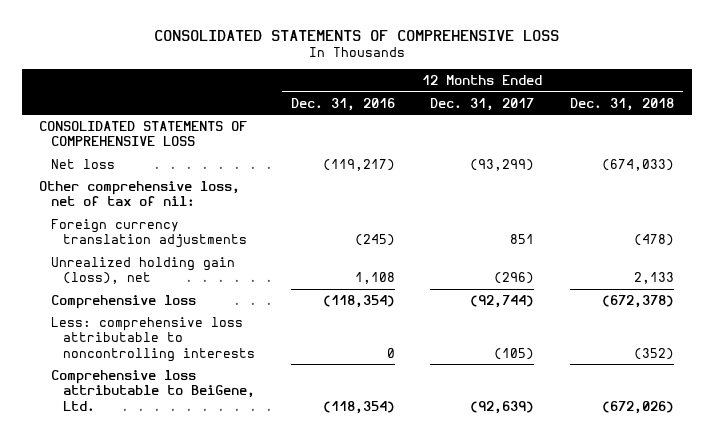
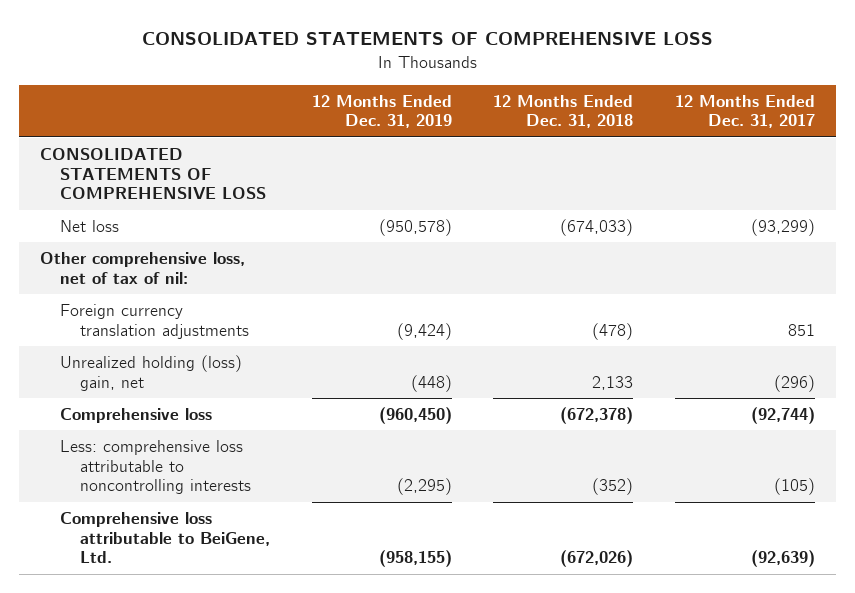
[290,97,395,111] Dec. 31, 2016 -> none
none -> [311,94,452,129] 12 Months Ended Dec. 31, 2019
[51,256,236,285] Unrealized holding gain (loss), net -> [60,354,243,391] Unrealized holding (loss) gain, net

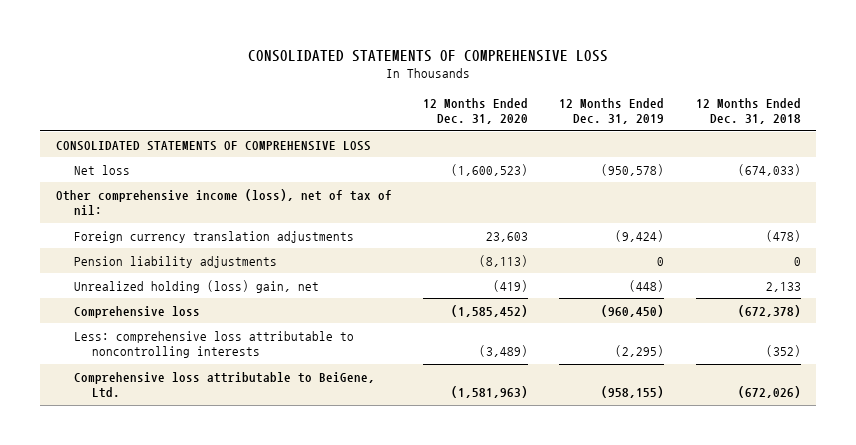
[674,94,815,129] 12 Months Ended Dec. 31, 2017 -> none
none -> [422,97,528,125] 12 Months Ended Dec. 31, 2020
[40,251,246,284] Other comprehensive loss, net of tax of nil: -> [55,188,392,216] Other comprehensive income (loss), net of tax of nil:
none -> [73,255,277,268] Pension liability adjustments

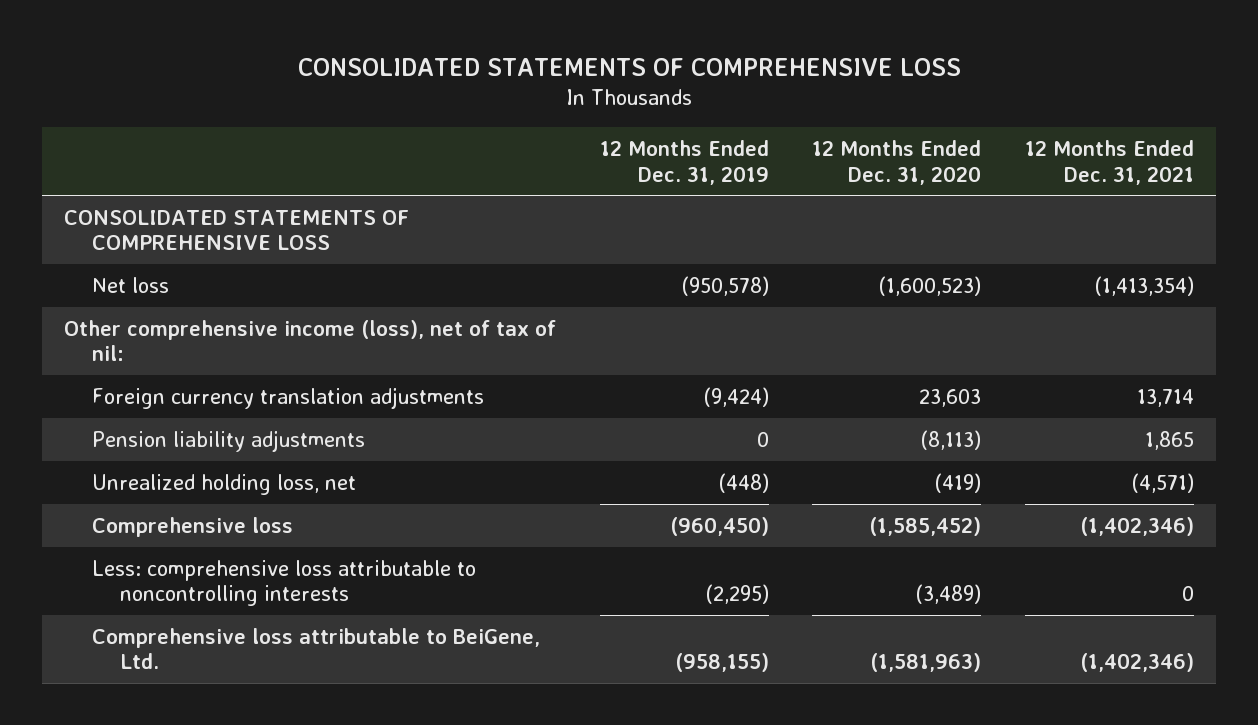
[695,97,801,125] 12 Months Ended Dec. 31, 2018 -> none
none -> [1024,139,1194,185] 12 Months Ended Dec. 31, 2021
[73,279,319,293] Unrealized holding (loss) gain, net -> [91,473,356,495] Unrealized holding loss, net

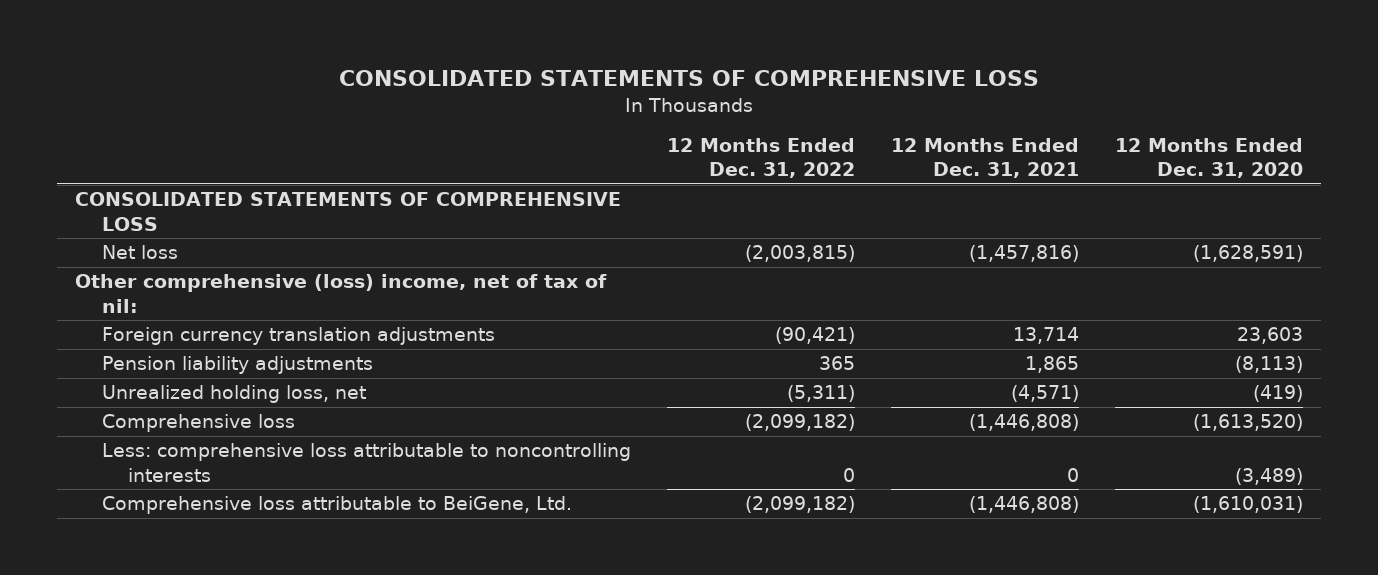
[599,139,769,185] 12 Months Ended Dec. 31, 2019 -> none
none -> [666,138,855,179] 12 Months Ended Dec. 31, 2022
[878,275,982,296] (1,600,523) -> [1193,245,1304,263] (1,628,591)
[1093,275,1194,296] (1,413,354) -> [969,245,1080,263] (1,457,816)
[63,319,556,362] Other comprehensive income (loss), net of tax of nil: -> [74,274,607,313] Other comprehensive (loss) income, net of tax of nil:
[869,516,982,536] (1,585,452) -> [1193,414,1304,432] (1,613,520)
[1079,516,1194,536] (1,402,346) -> [969,414,1080,432] (1,446,808)
[870,653,982,673] (1,581,963) -> [1193,496,1304,514] (1,610,031)
[1079,653,1194,673] (1,402,346) -> [969,496,1080,514] (1,446,808)

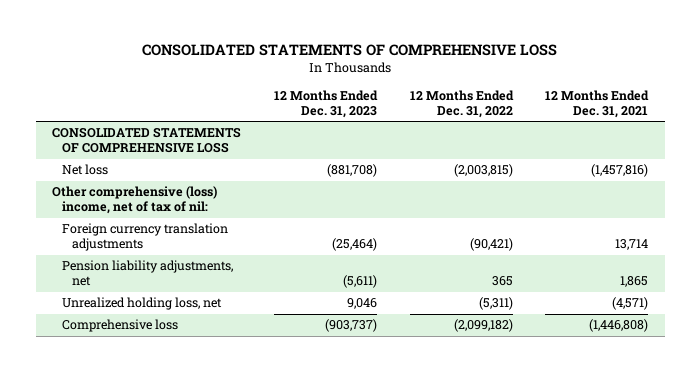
[1115,138,1304,179] 12 Months Ended Dec. 31, 2020 -> none
none -> [273,90,378,119] 12 Months Ended Dec. 31, 2023
[101,356,373,375] Pension liability adjustments -> [62,260,234,287] Pension liability adjustments, net
[101,443,631,482] Less: comprehensive loss attributable to noncontrolling interests -> none
[101,496,572,515] Comprehensive loss attributable to BeiGene, Ltd. -> none

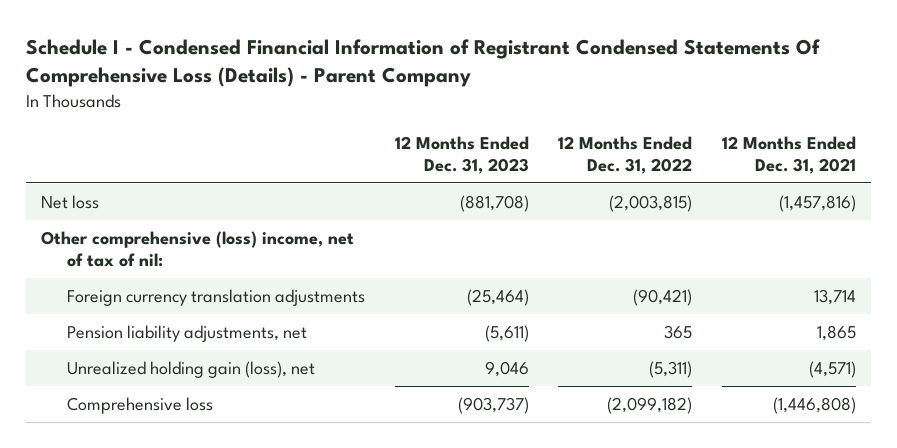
[142,44,558,57] CONSOLIDATED STATEMENTS OF COMPREHENSIVE LOSS -> [25,39,820,88] Schedule I - Condensed Financial Information of Registrant Condensed Statements Of Comprehensive Loss (Details) - Parent Company
[52,127,242,154] CONSOLIDATED STATEMENTS OF COMPREHENSIVE LOSS -> none
[62,297,223,311] Unrealized holding loss, net -> [67,360,316,378] Unrealized holding gain (loss), net

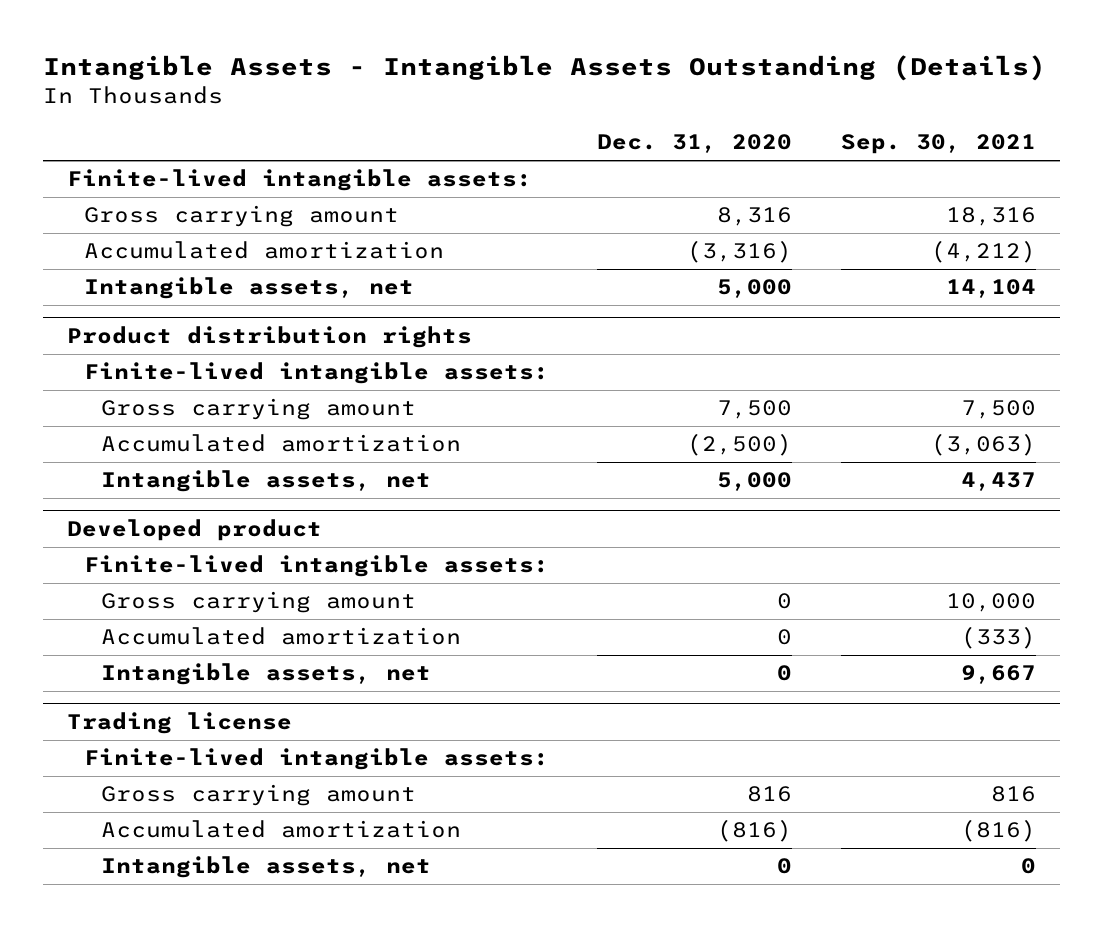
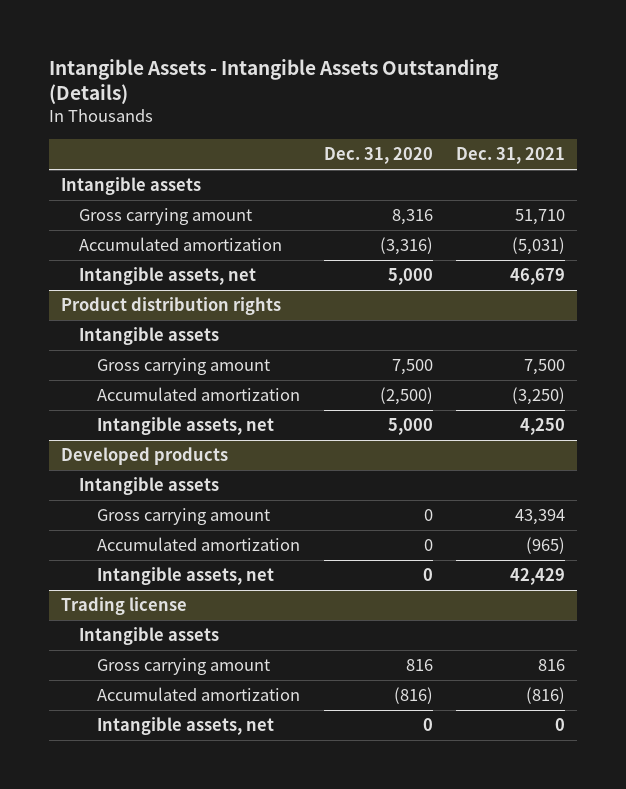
[840,134,1036,155] Sep. 30, 2021 -> none
none -> [456,147,566,165] Dec. 31, 2021
[66,169,532,192] Finite-lived intangible assets: -> [60,177,201,196] Intangible assets
[83,362,549,385] Finite-lived intangible assets: -> [78,327,219,346] Intangible assets
[66,518,322,541] Developed product -> [60,447,228,466] Developed products
[83,555,549,578] Finite-lived intangible assets: -> [78,477,219,496] Intangible assets
[83,748,549,771] Finite-lived intangible assets: -> [78,627,219,646] Intangible assets

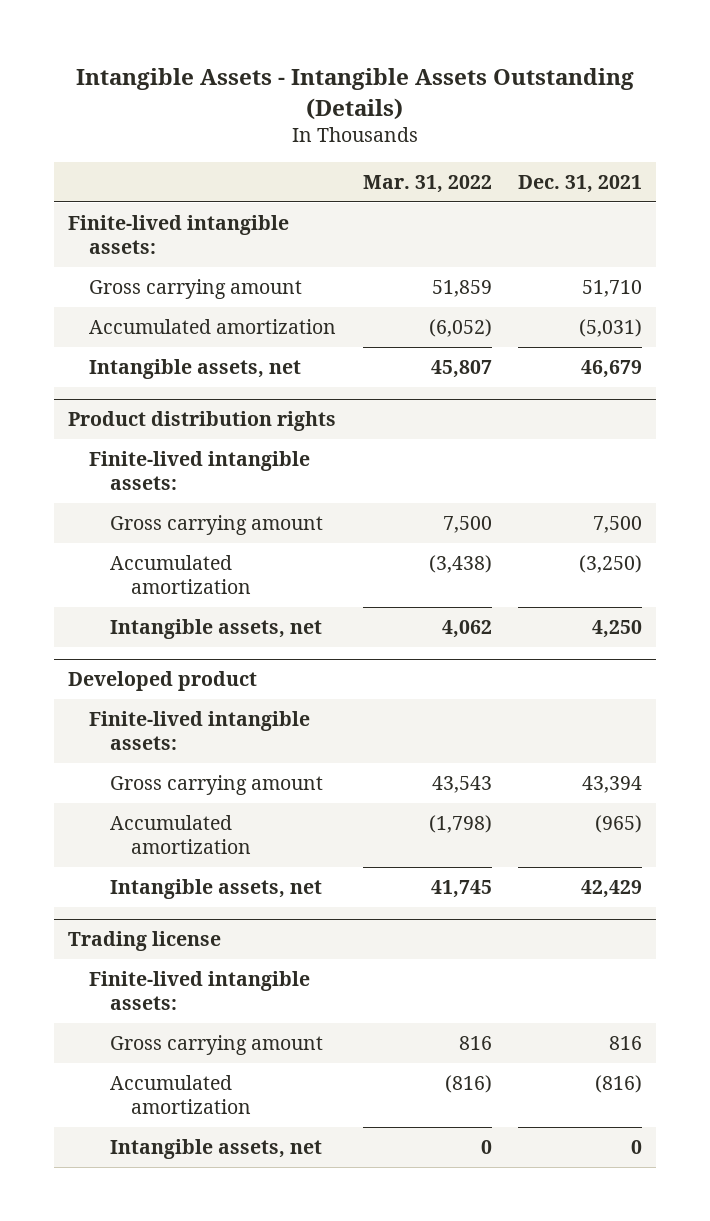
[323,147,433,165] Dec. 31, 2020 -> none
none -> [362,174,492,193] Mar. 31, 2022
[60,177,201,196] Intangible assets -> [67,214,289,255] Finite-lived intangible assets:
[78,327,219,346] Intangible assets -> [88,450,310,491] Finite-lived intangible assets:
[60,447,228,466] Developed products -> [67,671,257,692] Developed product
[78,477,219,496] Intangible assets -> [88,710,310,751] Finite-lived intangible assets:
[78,627,219,646] Intangible assets -> [88,970,310,1011] Finite-lived intangible assets:

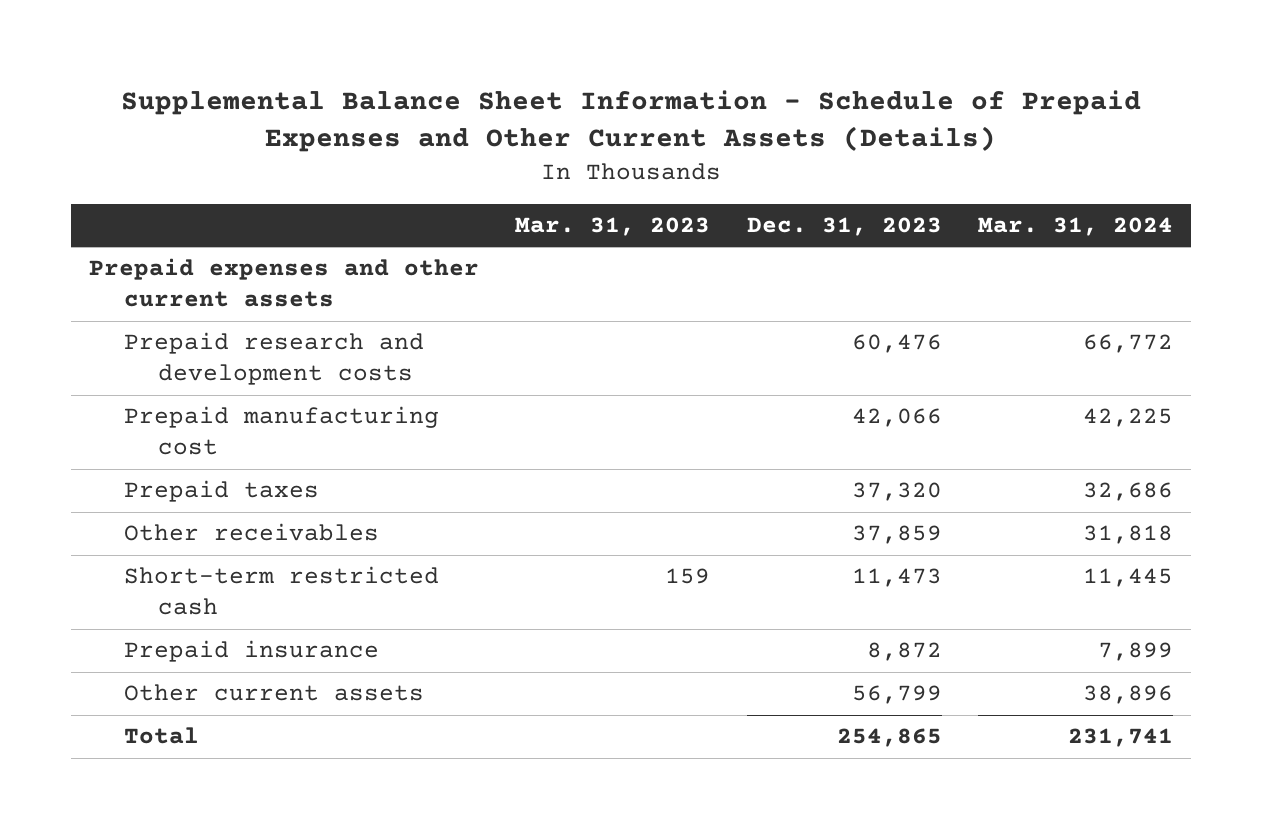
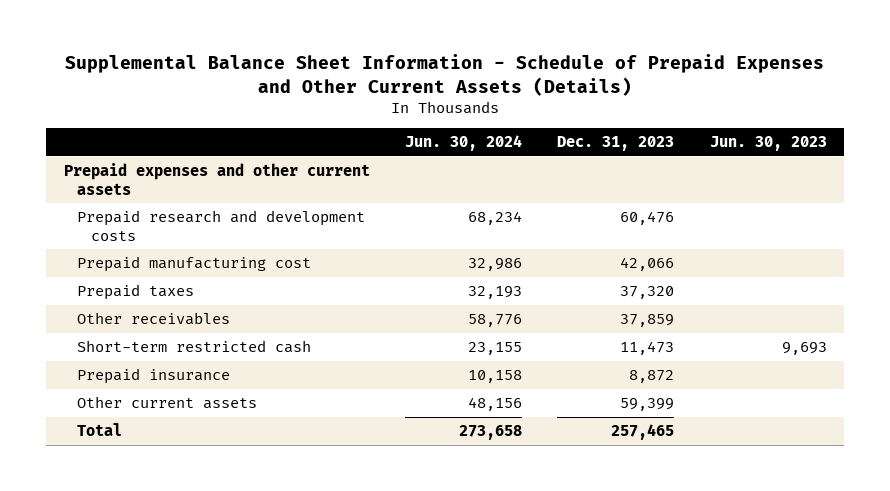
[515,217,711,237] Mar. 31, 2023 -> none
[978,217,1174,237] Mar. 31, 2024 -> none
none -> [404,135,522,152] Jun. 30, 2024
none -> [709,136,827,152] Jun. 30, 2023
[851,685,942,705] 56,799 -> [620,398,675,412] 59,399
[836,728,942,748] 254,865 -> [611,424,675,441] 257,465

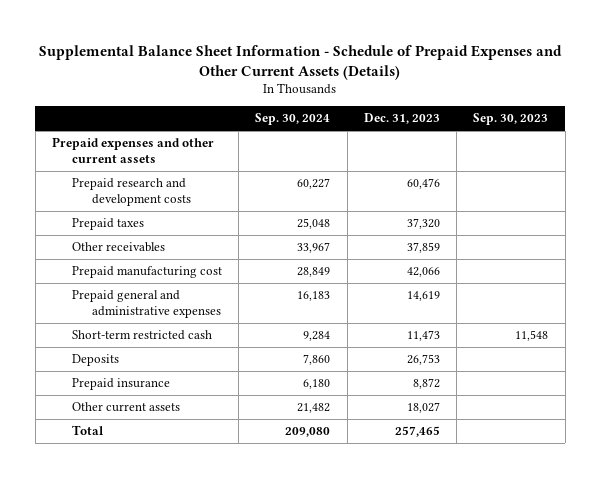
[404,135,522,152] Jun. 30, 2024 -> none
[709,136,827,152] Jun. 30, 2023 -> none
none -> [255,113,331,126] Sep. 30, 2024
none -> [473,113,549,126] Sep. 30, 2023
[77,256,312,273] Prepaid manufacturing cost -> [71,266,222,279] Prepaid manufacturing cost
none -> [71,290,221,318] Prepaid general and administrative expenses
none -> [71,354,119,367] Deposits
[620,398,675,412] 59,399 -> [406,402,440,414] 18,027

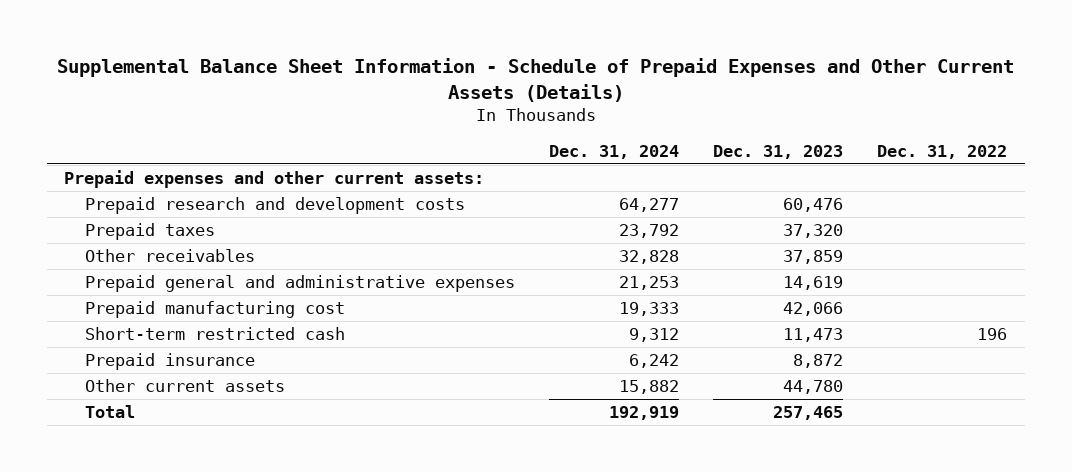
[255,113,331,126] Sep. 30, 2024 -> none
[473,113,549,126] Sep. 30, 2023 -> none
none -> [548,144,679,159] Dec. 31, 2024
none -> [877,144,1008,159] Dec. 31, 2022
[52,137,215,163] Prepaid expenses and other current assets -> [64,170,485,189] Prepaid expenses and other current assets:
[71,266,222,279] Prepaid manufacturing cost -> [84,301,345,319] Prepaid manufacturing cost
[71,354,119,367] Deposits -> none
[406,402,440,414] 18,027 -> [783,380,844,395] 44,780

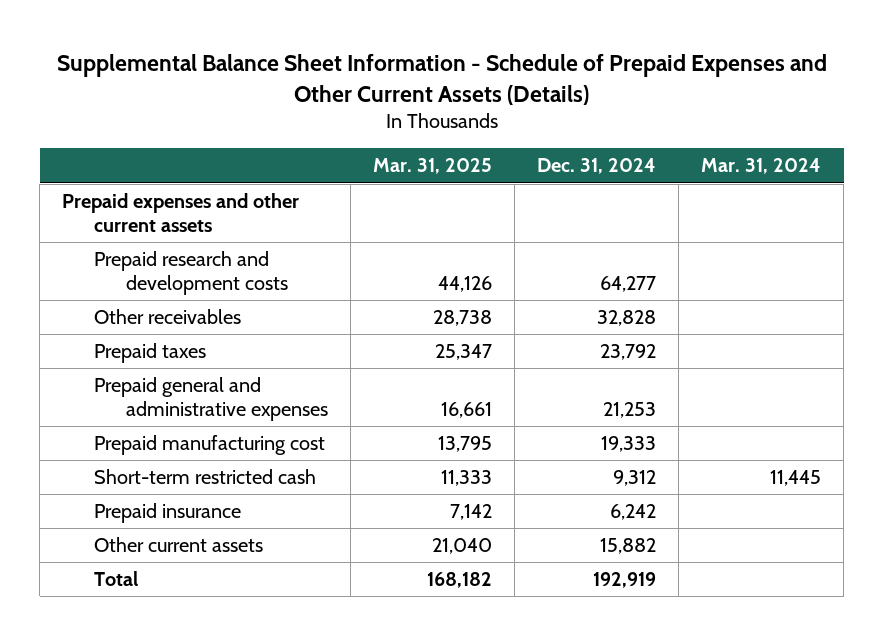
[713,144,844,159] Dec. 31, 2023 -> none
[877,144,1008,159] Dec. 31, 2022 -> none
none -> [372,158,492,175] Mar. 31, 2025
none -> [701,158,822,175] Mar. 31, 2024
[64,170,485,189] Prepaid expenses and other current assets: -> [62,193,300,232] Prepaid expenses and other current assets
[84,223,215,241] Prepaid taxes -> [93,343,206,364] Prepaid taxes

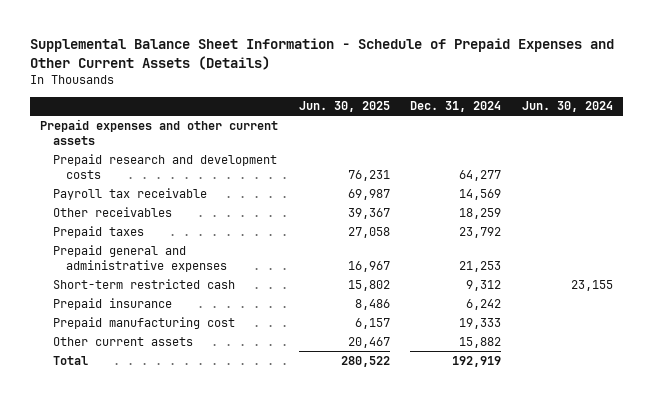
[372,158,492,175] Mar. 31, 2025 -> none
[701,158,822,175] Mar. 31, 2024 -> none
none -> [298,101,390,113] Jun. 30, 2025
none -> [521,101,613,113] Jun. 30, 2024
none -> [52,187,207,200] Payroll tax receivable
[596,310,656,327] 32,828 -> [459,207,502,219] 18,259
[93,435,325,456] Prepaid manufacturing cost -> [52,316,235,329] Prepaid manufacturing cost

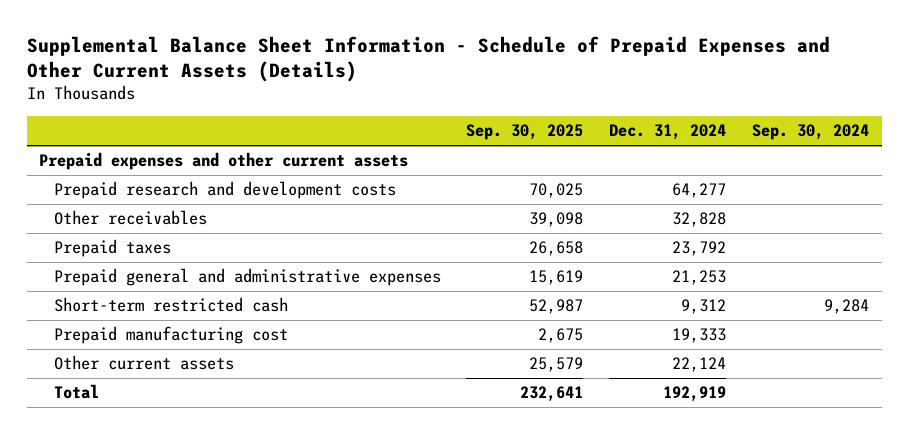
[298,101,390,113] Jun. 30, 2025 -> none
[521,101,613,113] Jun. 30, 2024 -> none
none -> [466,124,584,141] Sep. 30, 2025
none -> [752,124,870,141] Sep. 30, 2024
[52,187,207,200] Payroll tax receivable -> none
[459,207,502,219] 18,259 -> [672,212,727,228] 32,828
[52,297,172,310] Prepaid insurance -> none
[459,336,502,348] 15,882 -> [672,357,727,373] 22,124

